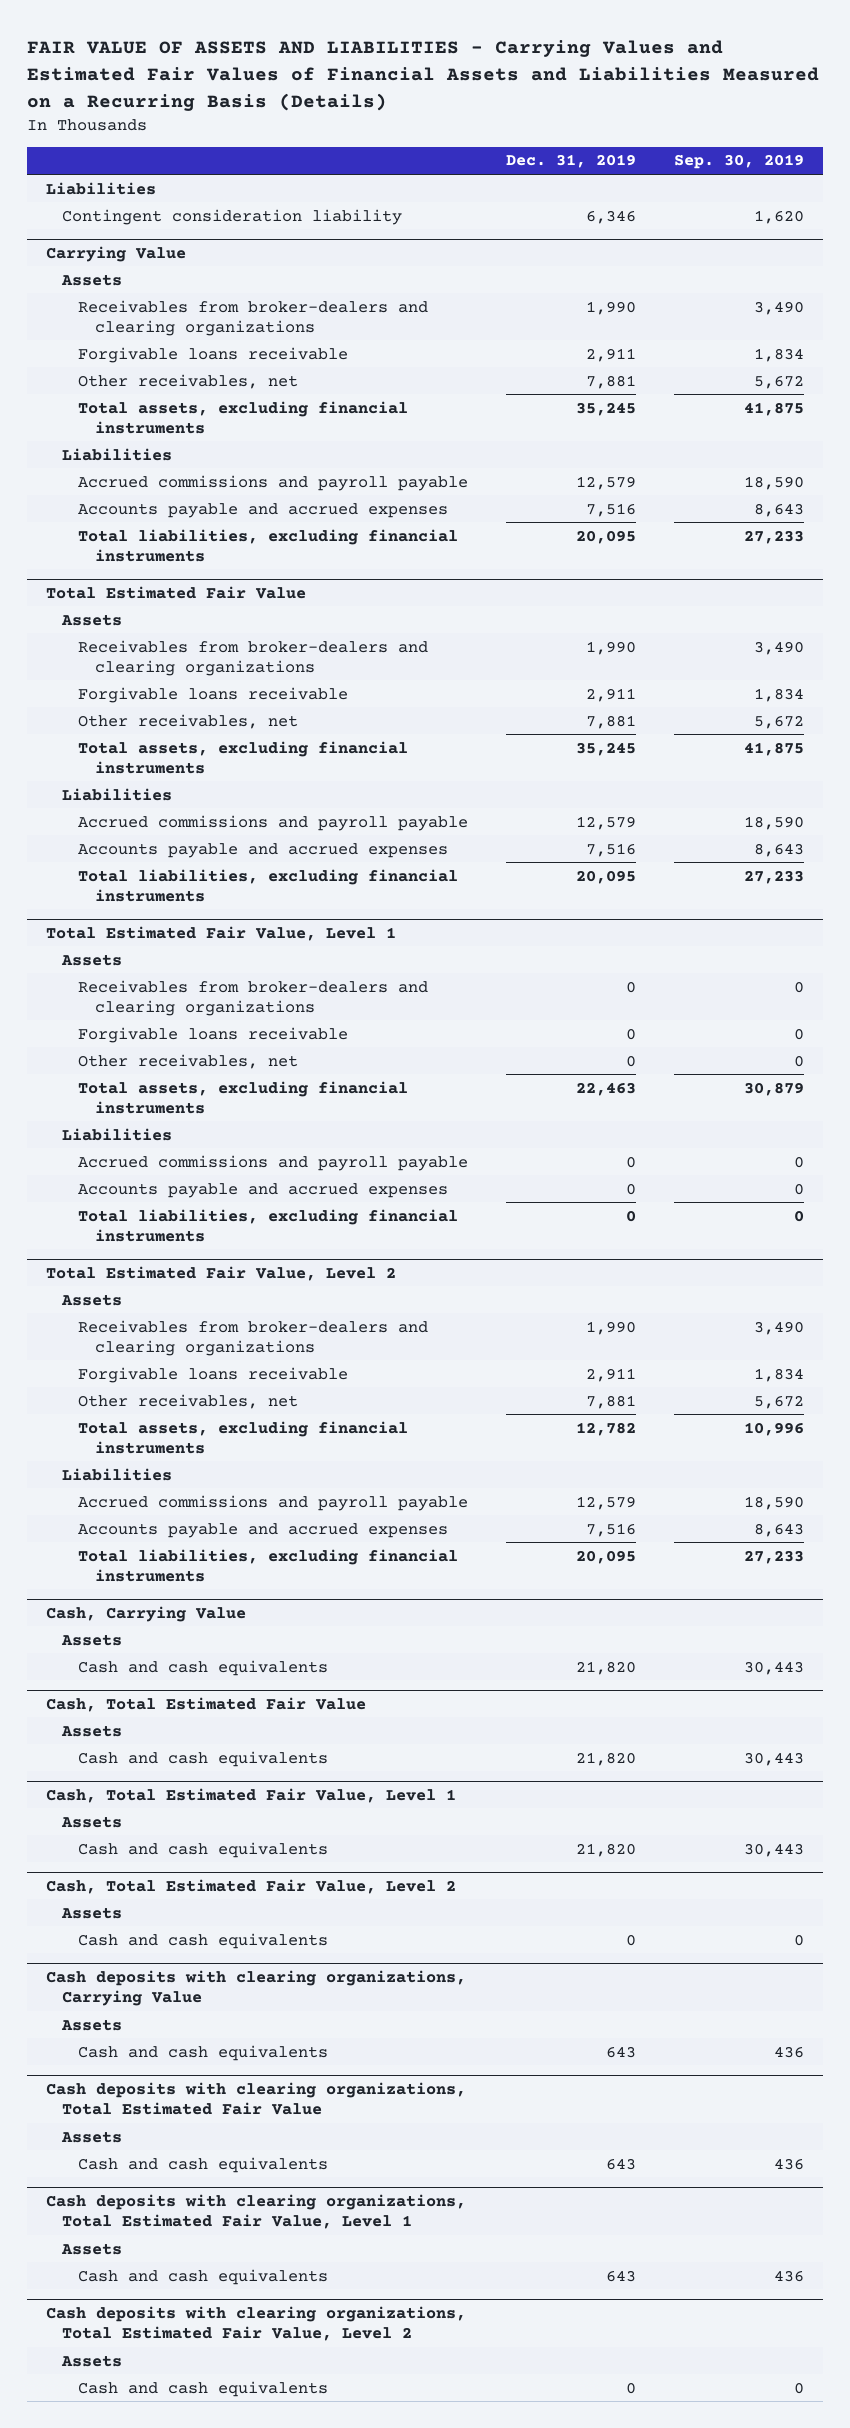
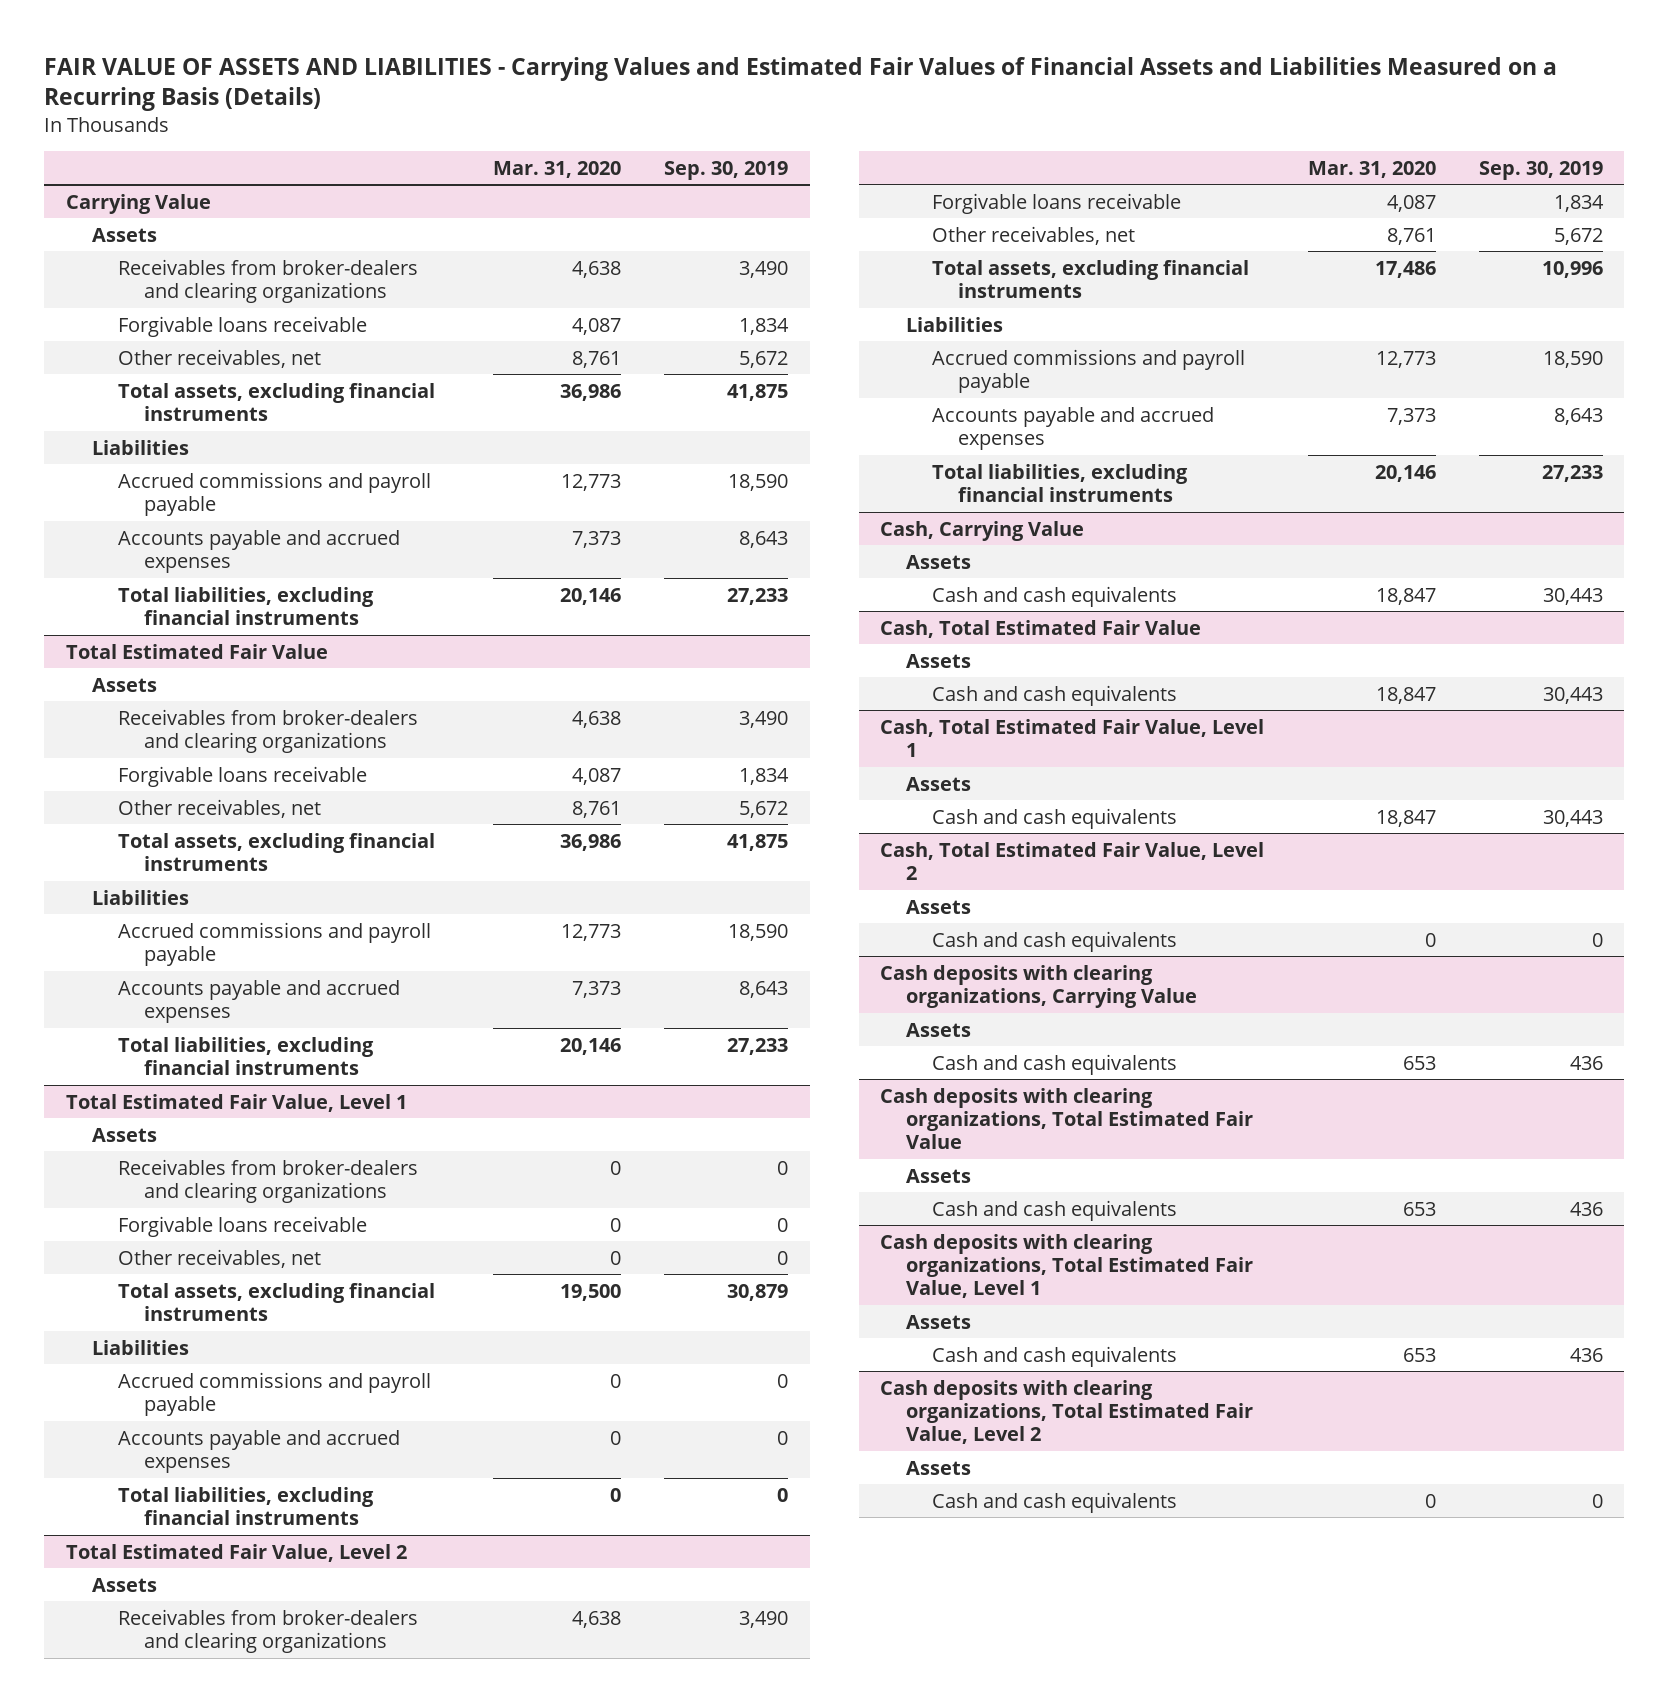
[506,154,637,169] Dec. 31, 2019 -> none
none -> [493,160,622,178] Mar. 31, 2020
[45,181,156,195] Liabilities -> none
[61,208,402,225] Contingent consideration liability -> none

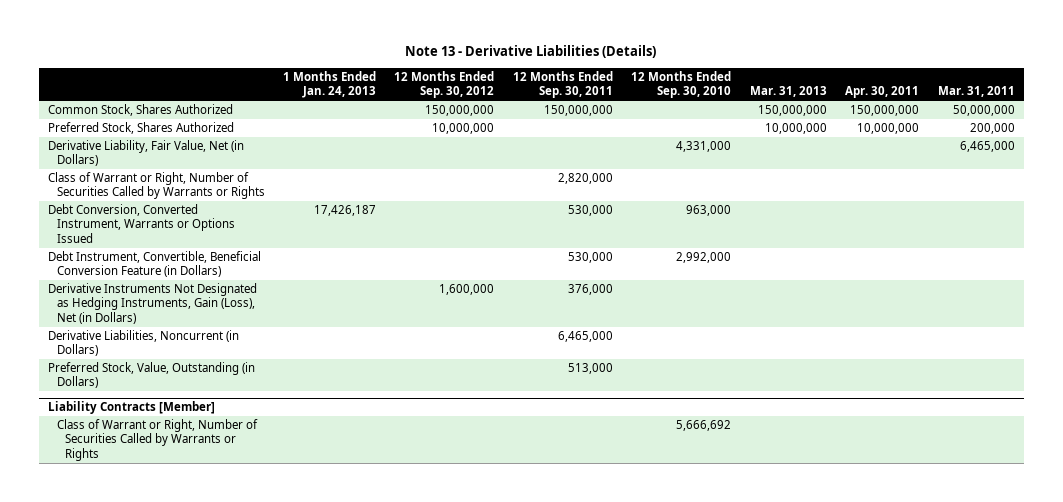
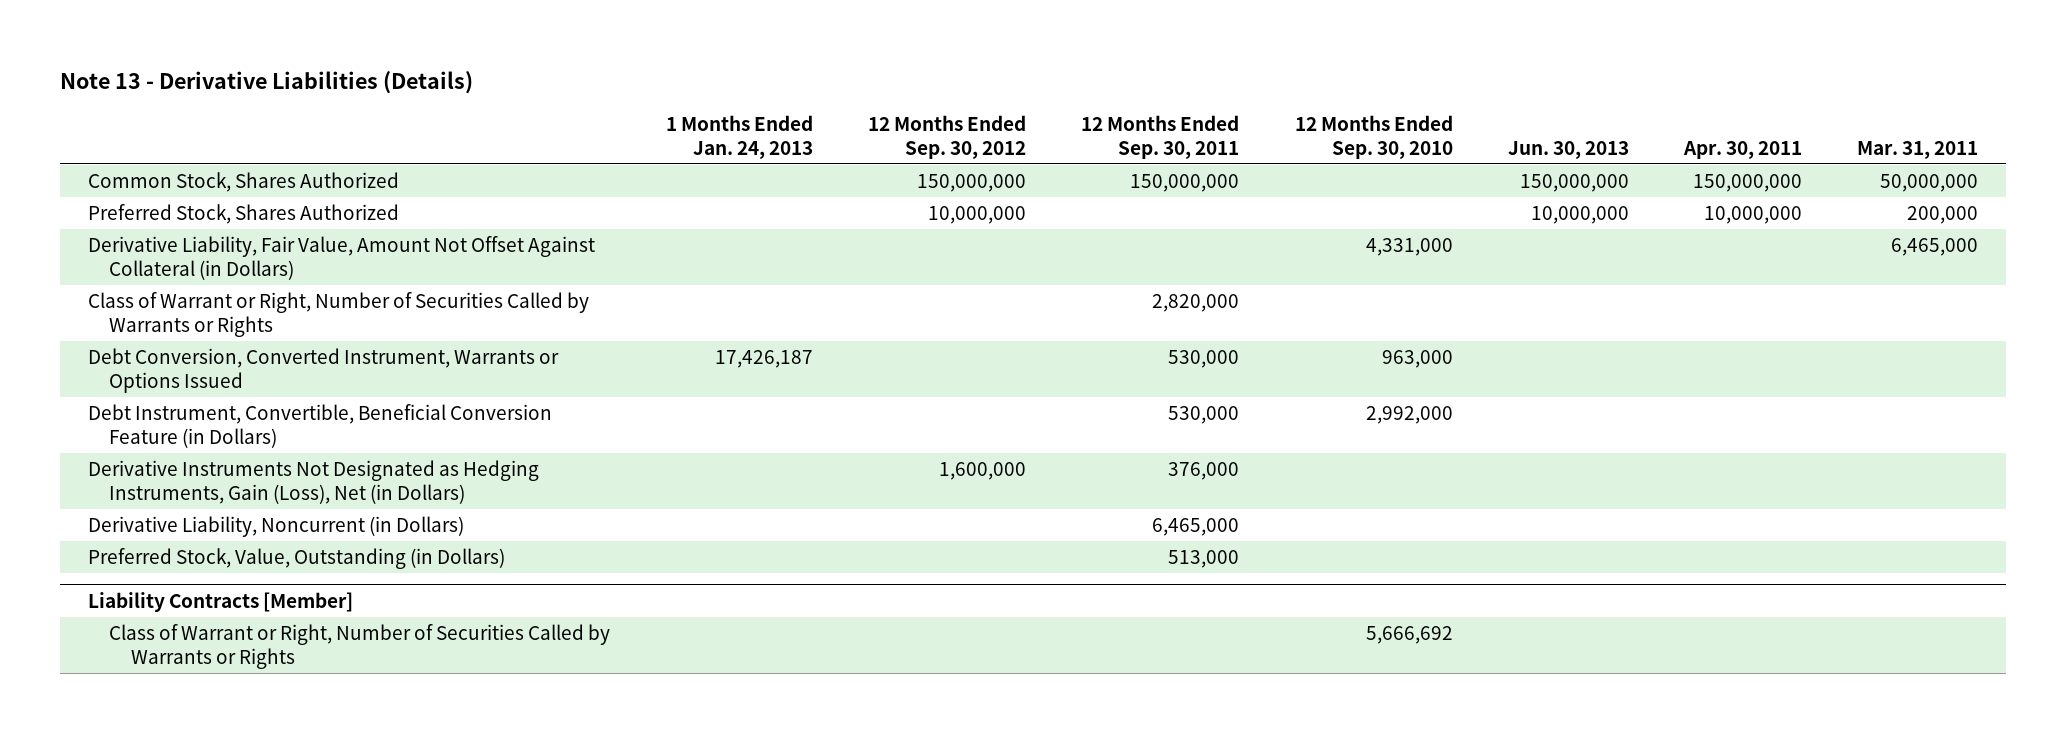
[749,86,827,98] Mar. 31, 2013 -> none
none -> [1507,140,1629,159] Jun. 30, 2013
[47,140,244,167] Derivative Liability, Fair Value, Net (in Dollars) -> [87,235,595,280] Derivative Liability, Fair Value, Amount Not Offset Against Collateral (in Dollars)
[47,330,239,357] Derivative Liabilities, Noncurrent (in Dollars) -> [87,515,464,537] Derivative Liability, Noncurrent (in Dollars)

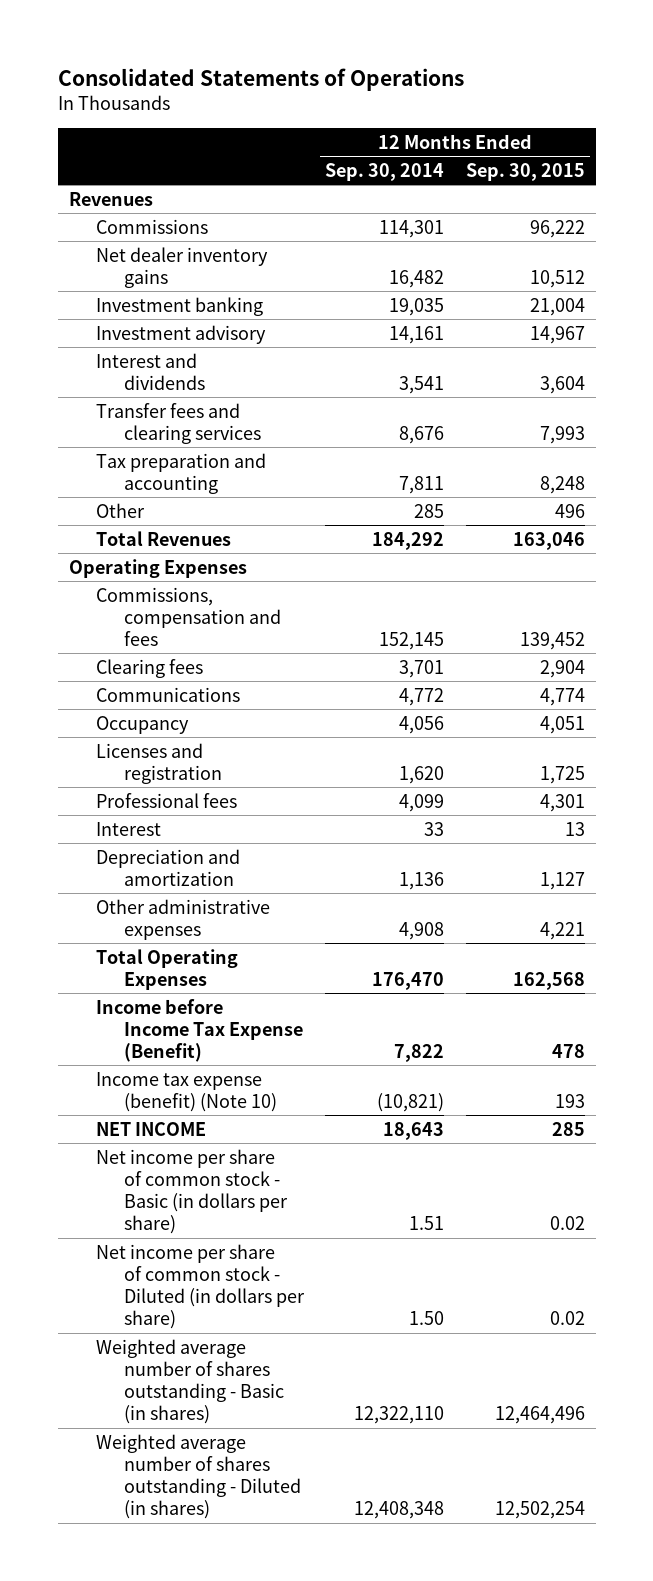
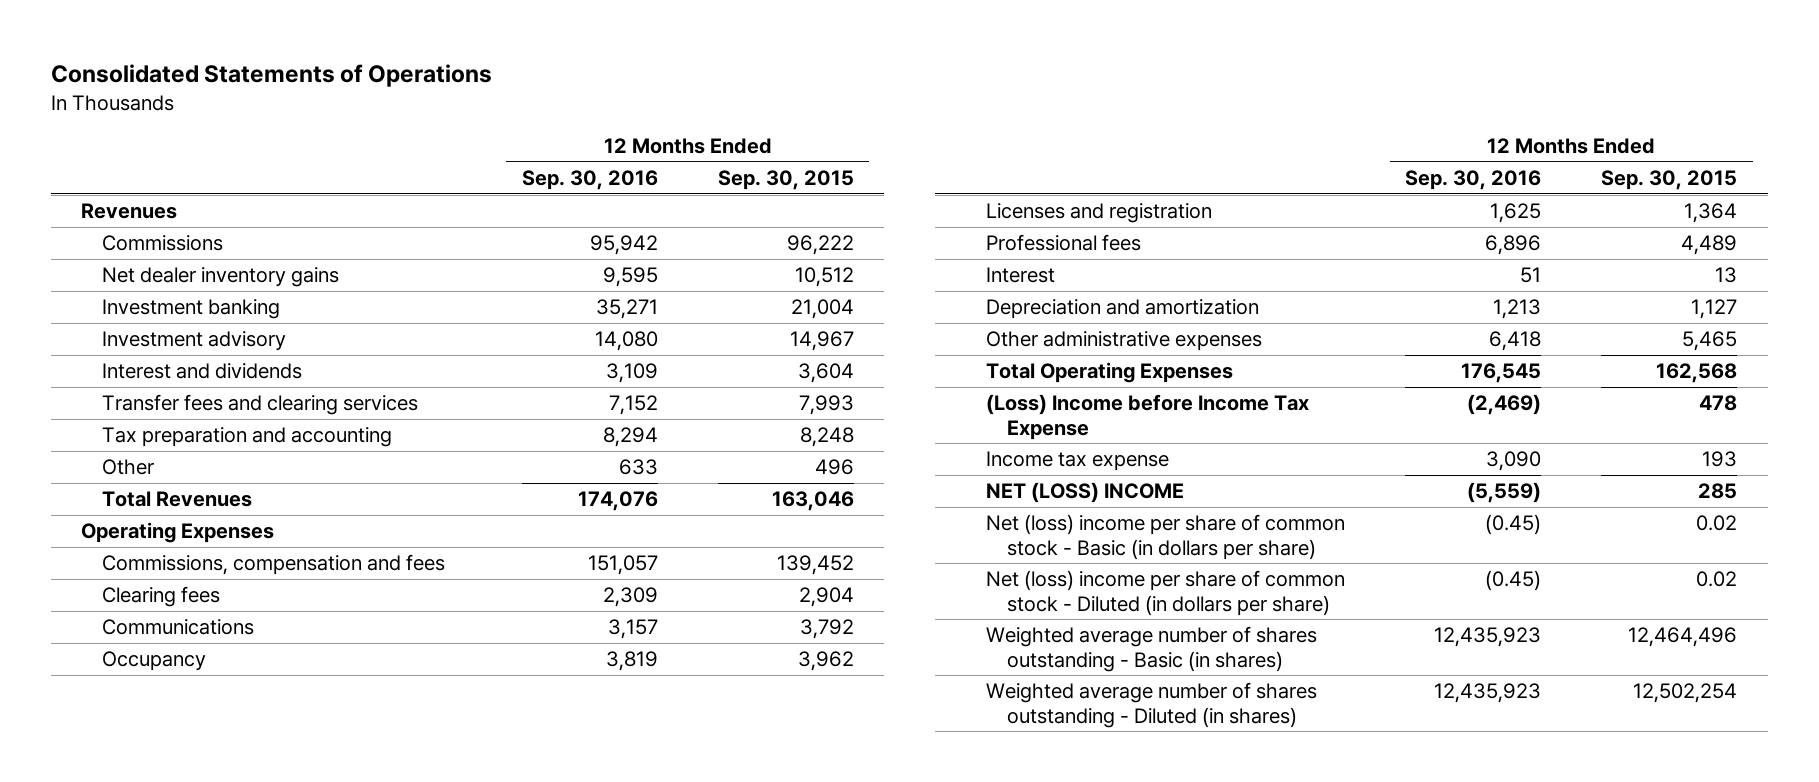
[325,162,445,181] Sep. 30, 2014 -> none
none -> [521,170,658,191] Sep. 30, 2016
[539,687,585,706] 4,774 -> [799,619,854,640] 3,792
[539,715,585,734] 4,051 -> [797,651,854,672] 3,962
[539,765,585,784] 1,725 -> [1684,203,1738,224] 1,364
[539,793,585,812] 4,301 -> [1681,235,1738,256] 4,489
[539,921,585,940] 4,221 -> [1682,331,1738,352] 5,465
[96,998,303,1063] Income before Income Tax Expense (Benefit) -> [985,394,1309,440] (Loss) Income before Income Tax Expense
[96,1071,277,1112] Income tax expense (benefit) (Note 10) -> [985,451,1169,472] Income tax expense
[96,1121,207,1136] NET INCOME -> [985,482,1184,504] NET (LOSS) INCOME
[96,1148,288,1235] Net income per share of common stock - Basic (in dollars per share) -> [985,514,1345,560] Net (loss) income per share of common stock - Basic (in dollars per share)
[96,1243,305,1330] Net income per share of common stock - Diluted (in dollars per share) -> [985,570,1345,616] Net (loss) income per share of common stock - Diluted (in dollars per share)

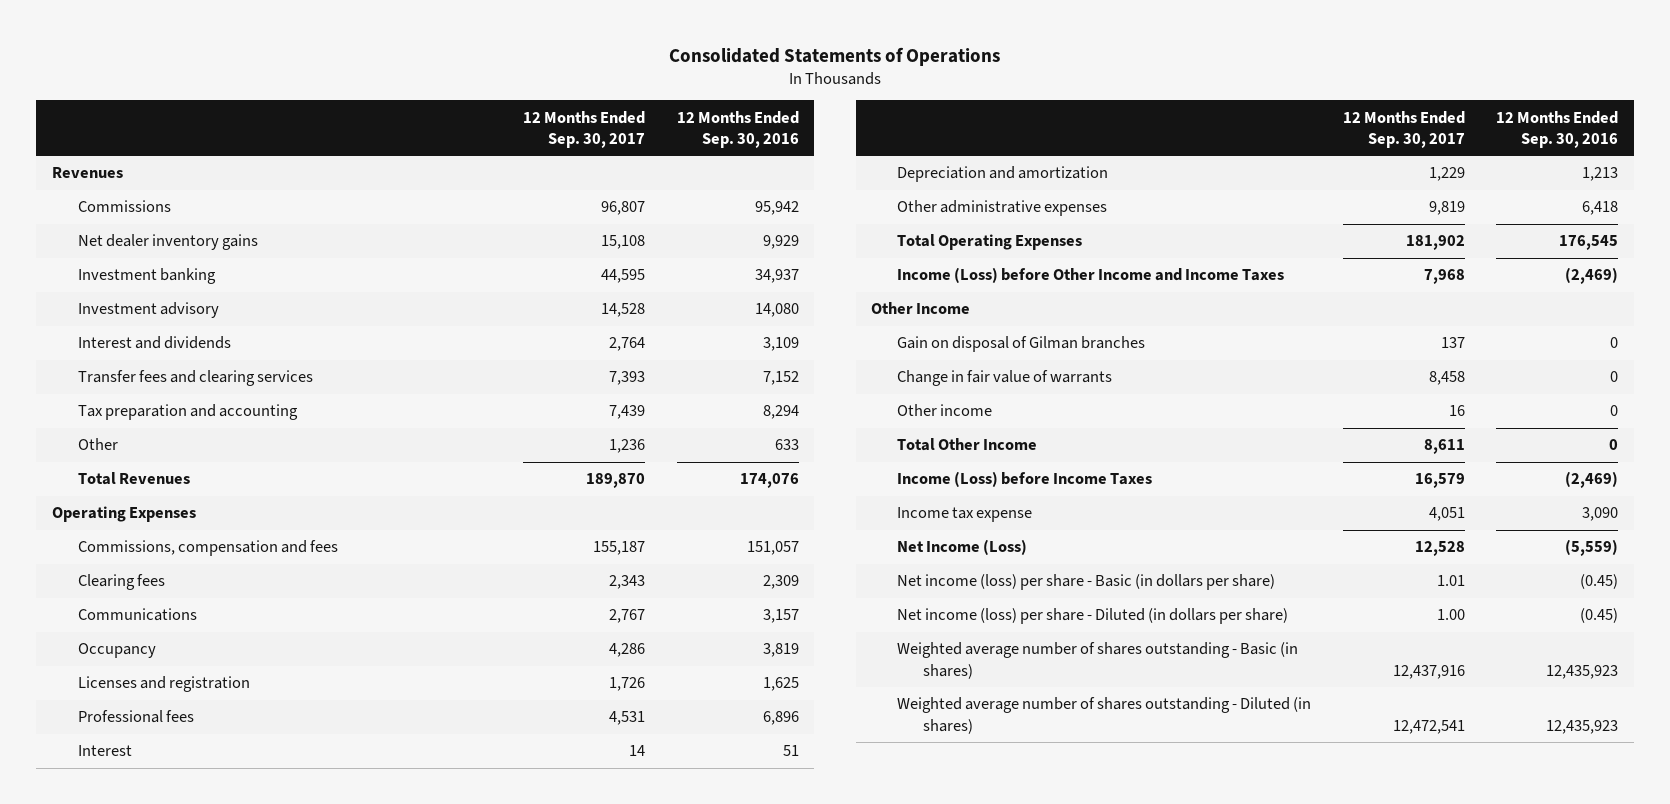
[717,170,854,191] Sep. 30, 2015 -> none
none -> [523,110,646,148] 12 Months Ended Sep. 30, 2017
[602,267,658,288] 9,595 -> [762,235,799,250] 9,929
[595,299,658,320] 35,271 -> [754,269,799,284] 34,937
none -> [897,267,1285,284] Income (Loss) before Other Income and Income Taxes
none -> [871,302,971,315] Other Income
none -> [897,336,1146,353] Gain on disposal of Gilman branches
none -> [897,370,1113,387] Change in fair value of warrants
none -> [897,404,993,417] Other income
none -> [897,438,1038,452] Total Other Income
[985,394,1309,440] (Loss) Income before Income Tax Expense -> [897,471,1153,488] Income (Loss) before Income Taxes
[985,482,1184,504] NET (LOSS) INCOME -> [897,539,1028,556] Net Income (Loss)
[985,514,1345,560] Net (loss) income per share of common stock - Basic (in dollars per share) -> [897,574,1276,591] Net income (loss) per share - Basic (in dollars per share)
[985,570,1345,616] Net (loss) income per share of common stock - Diluted (in dollars per share) -> [897,608,1289,625] Net income (loss) per share - Diluted (in dollars per share)

